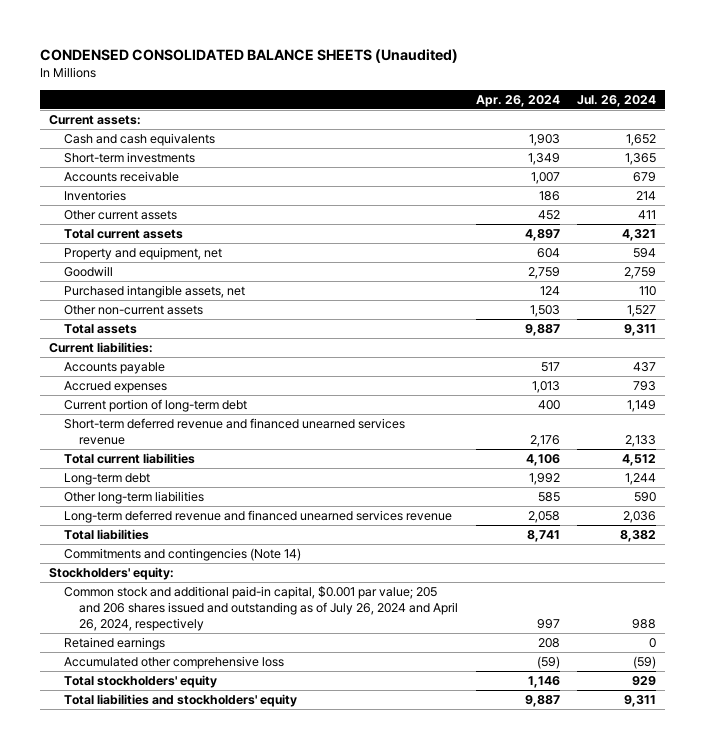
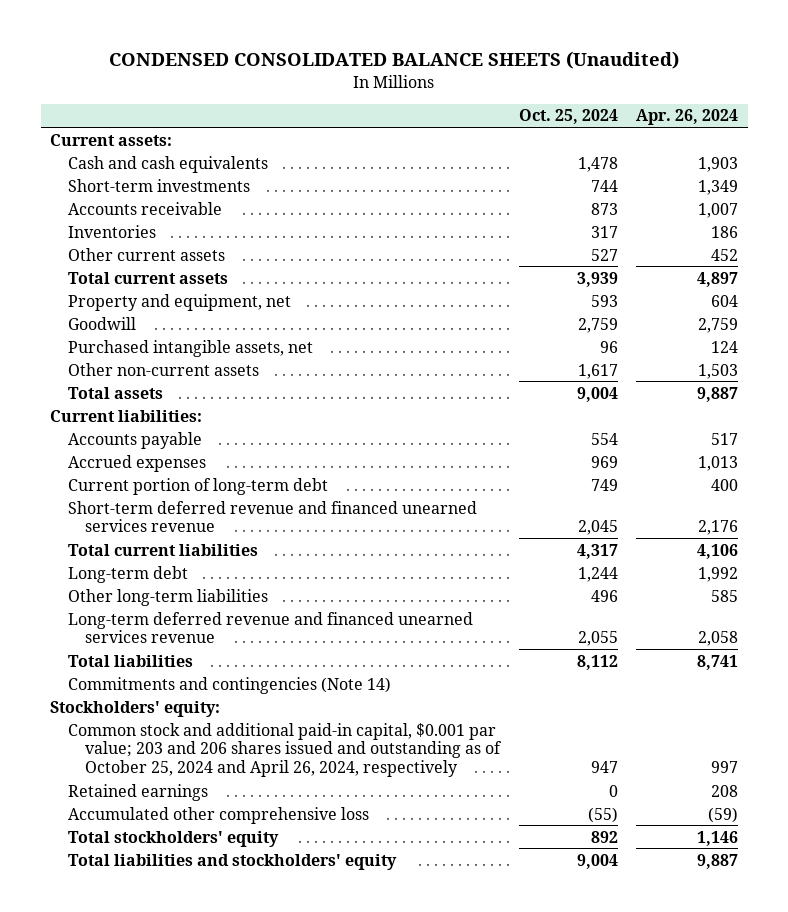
[577,94,657,107] Jul. 26, 2024 -> none
none -> [518,109,618,125] Oct. 25, 2024
[64,586,458,631] Common stock and additional paid-in capital, $0.001 par value; 205 and 206 shares issued and outstanding as of July 26, 2024 and April 26, 2024, respectively -> [67,722,503,777] Common stock and additional paid-in capital, $0.001 par value; 203 and 206 shares issued and outstanding as of October 25, 2024 and April 26, 2024, respectively

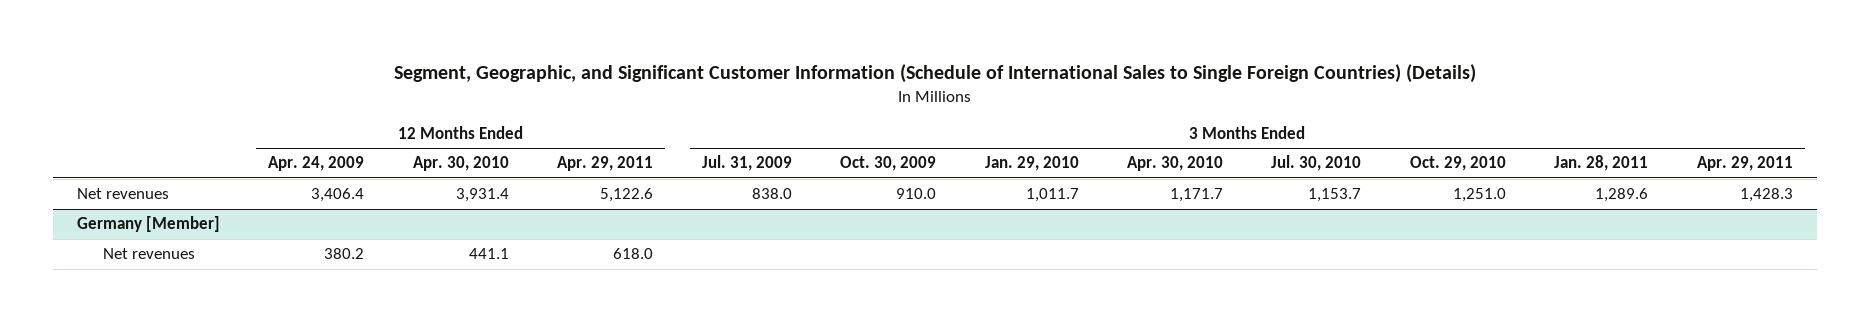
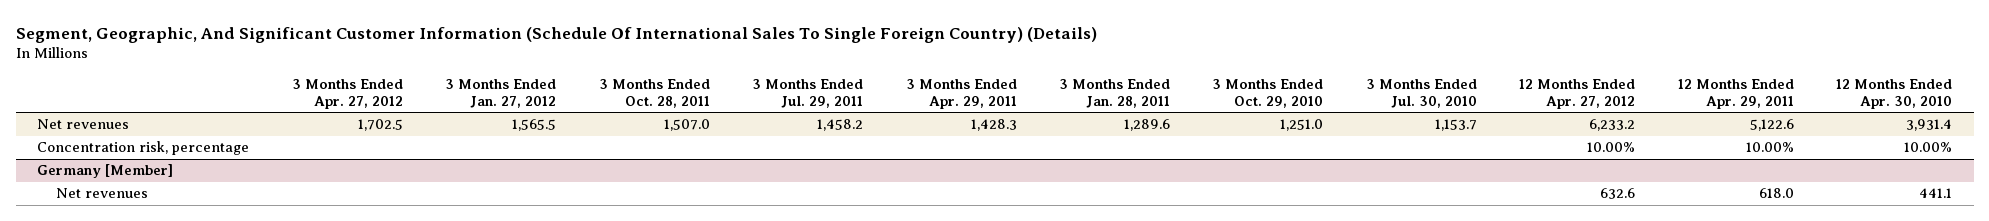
[393,63,1476,83] Segment, Geographic, and Significant Customer Information (Schedule of International Sales to Single Foreign Countries) (Details) -> [15,26,1097,43] Segment, Geographic, And Significant Customer Information (Schedule Of International Sales To Single Foreign Country) (Details)
[268,156,365,172] Apr. 24, 2009 -> none
[701,155,792,172] Jul. 31, 2009 -> none
[840,156,937,172] Oct. 30, 2009 -> none
[984,156,1079,172] Jan. 29, 2010 -> none
[1126,156,1223,172] Apr. 30, 2010 -> none
none -> [291,79,403,110] 3 Months Ended Apr. 27, 2012
none -> [445,79,557,109] 3 Months Ended Jan. 27, 2012
none -> [598,79,710,109] 3 Months Ended Oct. 28, 2011
none -> [752,79,864,109] 3 Months Ended Jul. 29, 2011
none -> [1519,79,1636,110] 12 Months Ended Apr. 27, 2012
none -> [37,141,250,156] Concentration risk, percentage

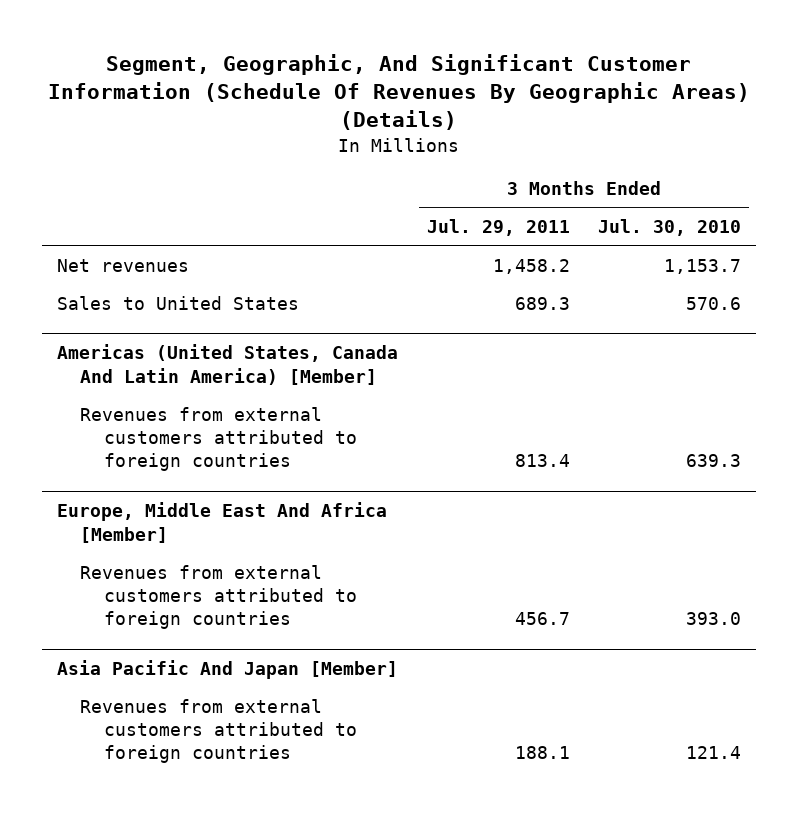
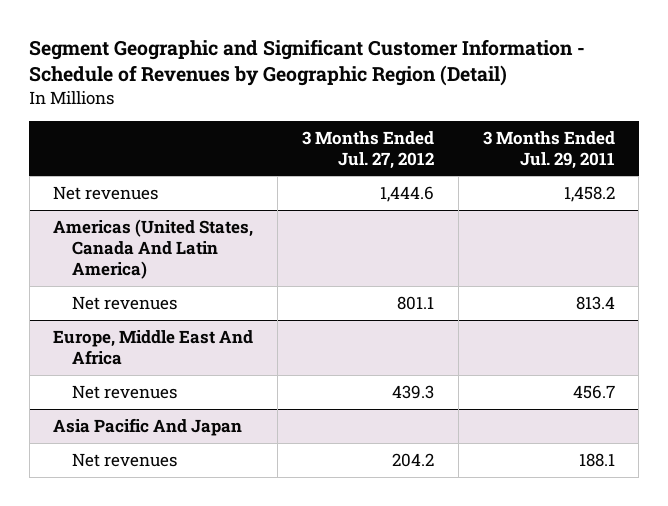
[48,53,751,131] Segment, Geographic, And Significant Customer Information (Schedule Of Revenues By Geographic Areas) (Details) -> [29,39,586,87] Segment Geographic and Significant Customer Information - Schedule of Revenues by Geographic Region (Detail)
[598,219,742,237] Jul. 30, 2010 -> none
none -> [301,130,434,169] 3 Months Ended Jul. 27, 2012
[56,295,299,310] Sales to United States -> none
[56,344,398,385] Americas (United States, Canada And Latin America) [Member] -> [53,218,254,279] Americas (United States, Canada And Latin America)
[80,406,357,472] Revenues from external customers attributed to foreign countries -> [71,295,177,310] Net revenues
[56,502,387,543] Europe, Middle East And Africa [Member] -> [53,329,254,365] Europe, Middle East And Africa
[80,564,357,630] Revenues from external customers attributed to foreign countries -> [71,384,177,399] Net revenues
[56,660,398,680] Asia Pacific And Japan [Member] -> [53,417,243,436] Asia Pacific And Japan
[80,698,357,764] Revenues from external customers attributed to foreign countries -> [71,452,177,467] Net revenues

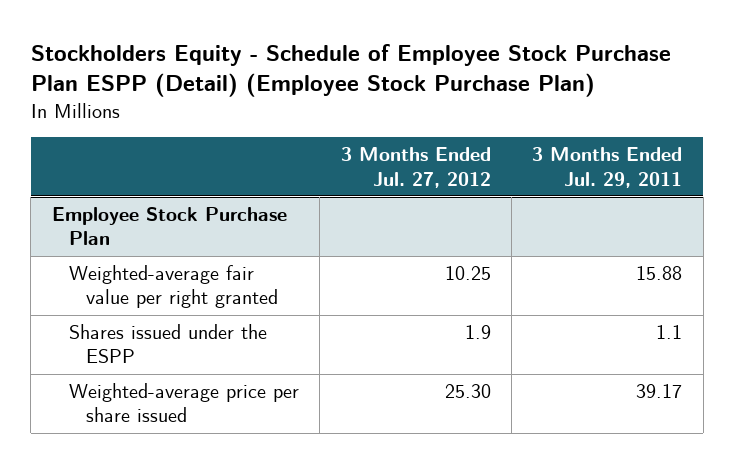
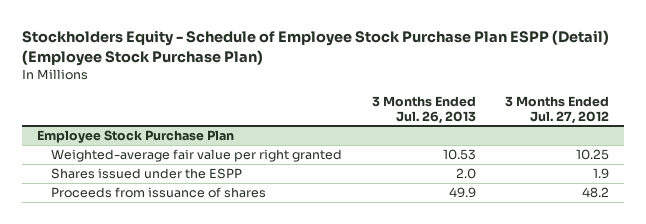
[532,146,683,188] 3 Months Ended Jul. 29, 2011 -> none
none -> [371,95,476,124] 3 Months Ended Jul. 26, 2013
[68,382,299,423] Weighted-average price per share issued -> none
none -> [50,187,266,199] Proceeds from issuance of shares

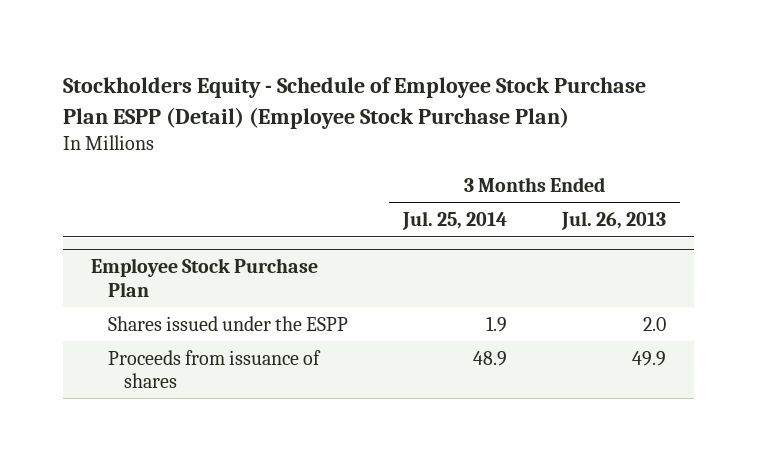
[505,95,610,124] 3 Months Ended Jul. 27, 2012 -> none
none -> [401,211,507,231] Jul. 25, 2014
[50,149,342,163] Weighted-average fair value per right granted -> none

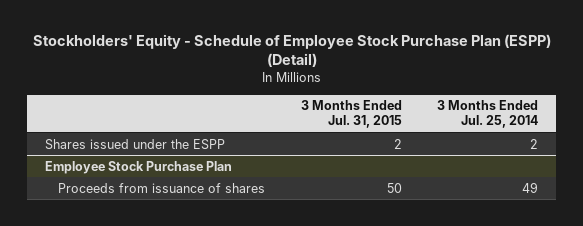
[63,77,647,129] Stockholders Equity - Schedule of Employee Stock Purchase Plan ESPP (Detail) (Employee Stock Purchase Plan) -> [32,34,551,68] Stockholders' Equity - Schedule of Employee Stock Purchase Plan (ESPP) (Detail)
[561,211,667,231] Jul. 26, 2013 -> none
none -> [300,100,402,129] 3 Months Ended Jul. 31, 2015
none -> [44,138,225,150] Shares issued under the ESPP
[107,315,348,331] Shares issued under the ESPP -> none
[472,350,507,366] 48.9 -> [522,181,539,193] 49

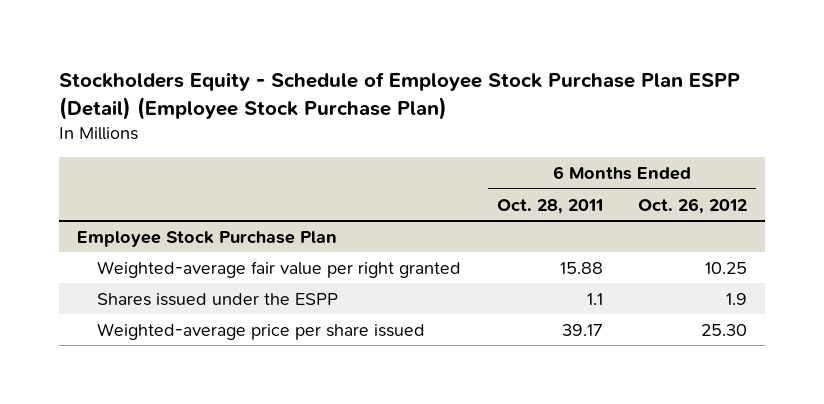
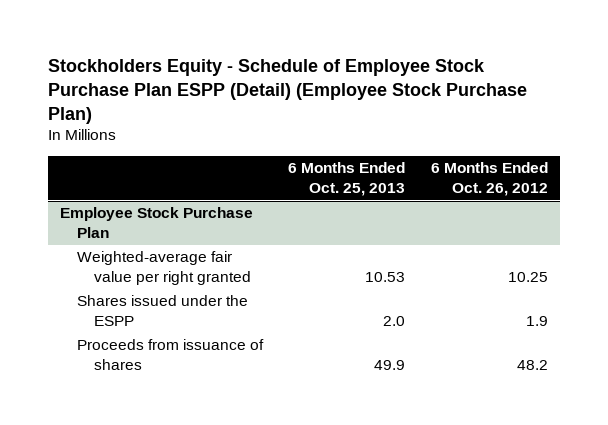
[496,198,603,214] Oct. 28, 2011 -> none
none -> [288,162,406,197] 6 Months Ended Oct. 25, 2013
[97,322,426,340] Weighted-average price per share issued -> none
none -> [77,339,265,371] Proceeds from issuance of shares

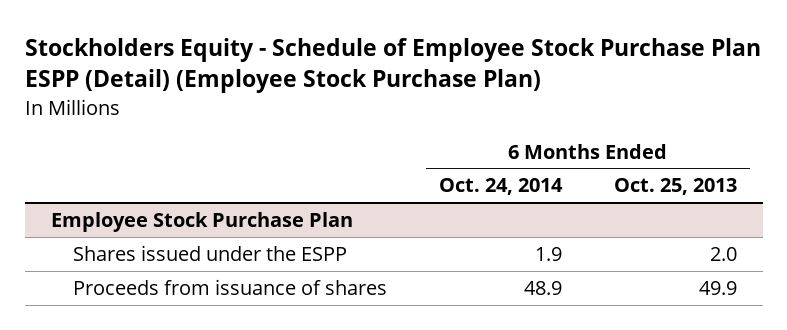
[430,162,548,197] 6 Months Ended Oct. 26, 2012 -> none
none -> [438,178,563,196] Oct. 24, 2014
[77,251,252,286] Weighted-average fair value per right granted -> none

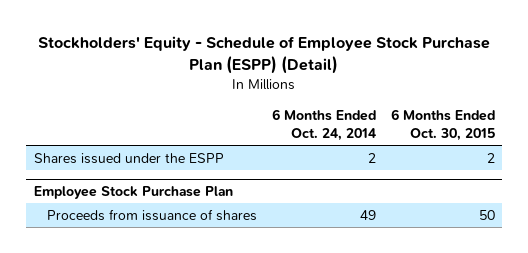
[24,38,761,94] Stockholders Equity - Schedule of Employee Stock Purchase Plan ESPP (Detail) (Employee Stock Purchase Plan) -> [38,36,491,75] Stockholders' Equity - Schedule of Employee Stock Purchase Plan (ESPP) (Detail)
[613,178,737,196] Oct. 25, 2013 -> none
none -> [390,109,495,142] 6 Months Ended Oct. 30, 2015
none -> [33,152,224,164] Shares issued under the ESPP
[72,244,347,261] Shares issued under the ESPP -> none
[523,280,562,295] 48.9 -> [360,209,377,220] 49

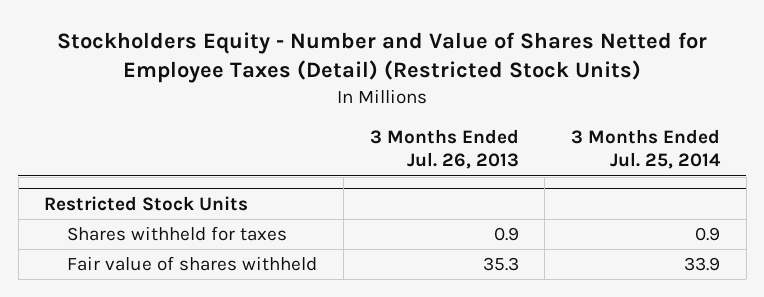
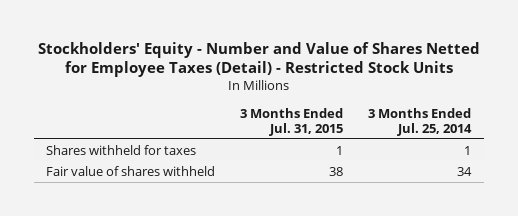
[57,31,708,84] Stockholders Equity - Number and Value of Shares Netted for Employee Taxes (Detail) (Restricted Stock Units) -> [37,41,480,78] Stockholders' Equity - Number and Value of Shares Netted for Employee Taxes (Detail) - Restricted Stock Units
[369,128,519,170] 3 Months Ended Jul. 26, 2013 -> none
none -> [240,107,344,136] 3 Months Ended Jul. 31, 2015
[44,195,249,211] Restricted Stock Units -> none
[695,227,721,242] 0.9 -> [464,146,472,156] 1
[684,257,721,272] 33.9 -> [457,167,473,177] 34

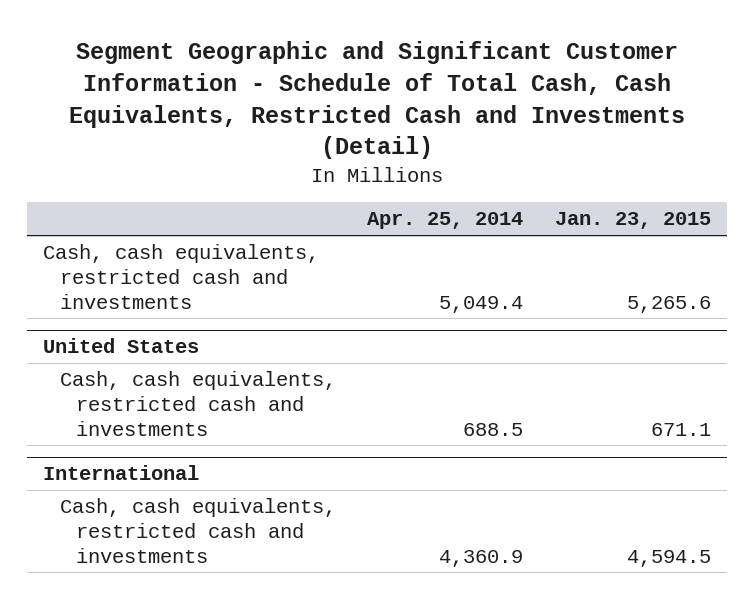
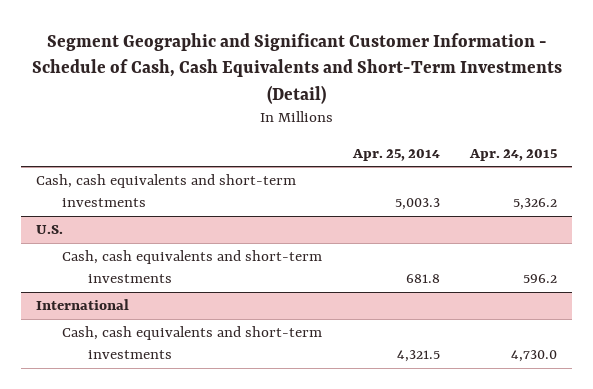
[68,41,685,160] Segment Geographic and Significant Customer Information - Schedule of Total Cash, Cash Equivalents, Restricted Cash and Investments (Detail) -> [31,33,562,104] Segment Geographic and Significant Customer Information - Schedule of Cash, Cash Equivalents and Short-Term Investments (Detail)
[554,212,711,230] Jan. 23, 2015 -> none
none -> [469,148,558,161] Apr. 24, 2015
[43,244,320,309] Cash, cash equivalents, restricted cash and investments -> [36,174,297,208] Cash, cash equivalents and short-term investments
[439,295,524,313] 5,049.4 -> [394,198,440,211] 5,003.3
[43,338,200,354] United States -> [36,225,64,235] U.S.
[59,371,336,436] Cash, cash equivalents, restricted cash and investments -> [62,250,323,284] Cash, cash equivalents and short-term investments
[463,422,524,436] 688.5 -> [405,274,440,284] 681.8
[59,498,336,563] Cash, cash equivalents, restricted cash and investments -> [62,326,323,360] Cash, cash equivalents and short-term investments
[439,549,524,567] 4,360.9 -> [396,350,440,363] 4,321.5

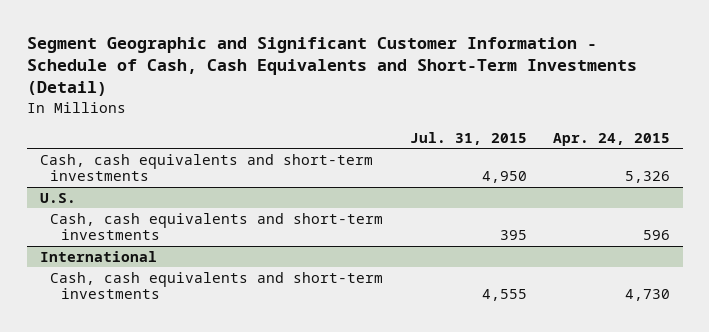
[351,148,440,161] Apr. 25, 2014 -> none
none -> [409,131,527,145] Jul. 31, 2015
[513,198,558,211] 5,326.2 -> [624,171,670,184] 5,326
[523,274,558,284] 596.2 -> [642,230,670,241] 596
[511,350,558,363] 4,730.0 -> [624,289,670,302] 4,730

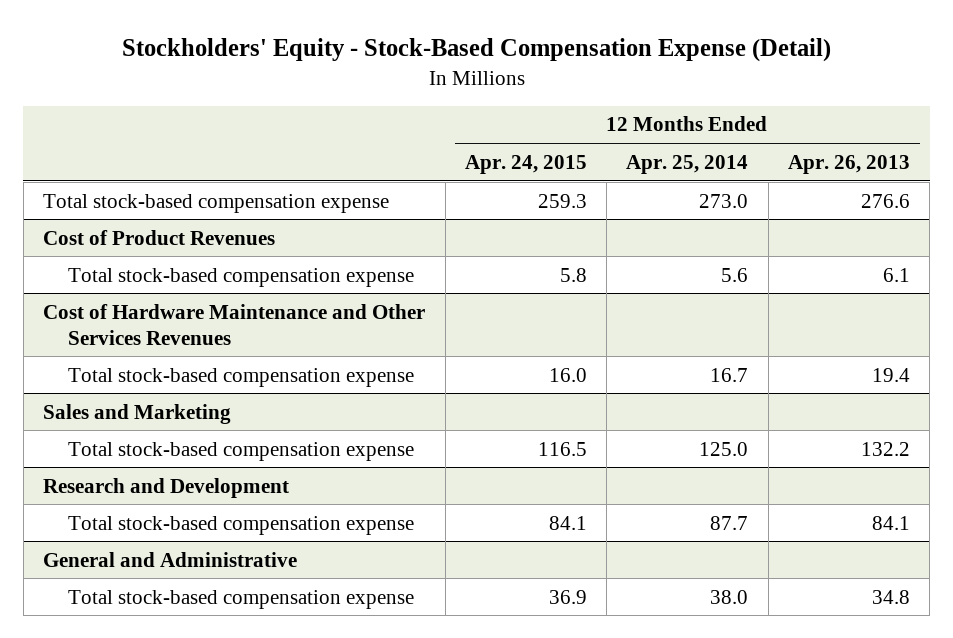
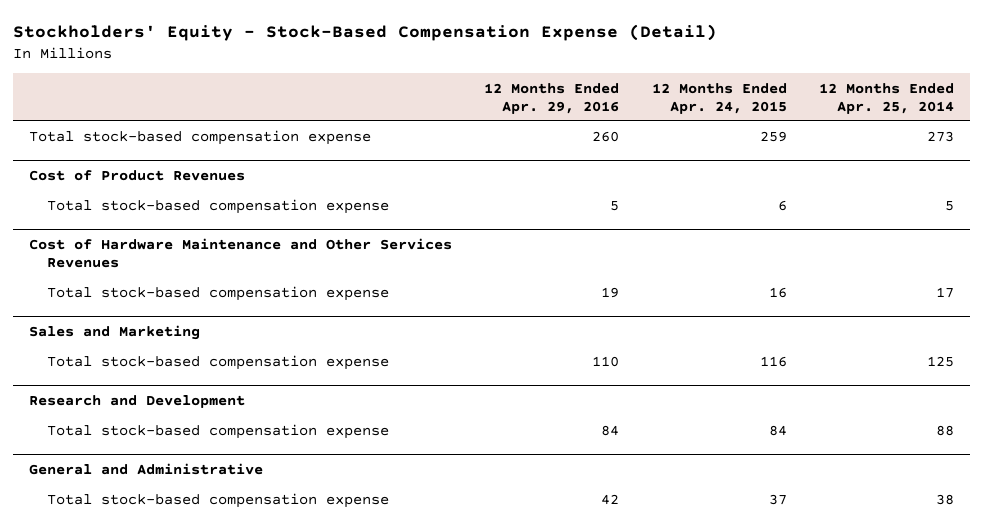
[788,154,911,174] Apr. 26, 2013 -> none
none -> [484,82,620,114] 12 Months Ended Apr. 29, 2016
[537,193,587,208] 259.3 -> [759,131,787,143] 259
[699,193,749,208] 273.0 -> [927,131,955,143] 273
[559,267,587,282] 5.8 -> [777,200,787,212] 6
[721,267,749,282] 5.6 -> [945,201,955,212] 5
[548,367,587,382] 16.0 -> [768,287,787,299] 16
[710,367,749,382] 16.7 -> [936,287,955,299] 17
[537,441,587,456] 116.5 -> [759,356,787,368] 116
[699,441,749,456] 125.0 -> [927,356,955,368] 125
[548,515,587,530] 84.1 -> [768,425,787,437] 84
[710,515,749,530] 87.7 -> [936,425,955,437] 88
[548,589,587,604] 36.9 -> [768,494,787,506] 37
[710,589,749,604] 38.0 -> [936,494,955,506] 38

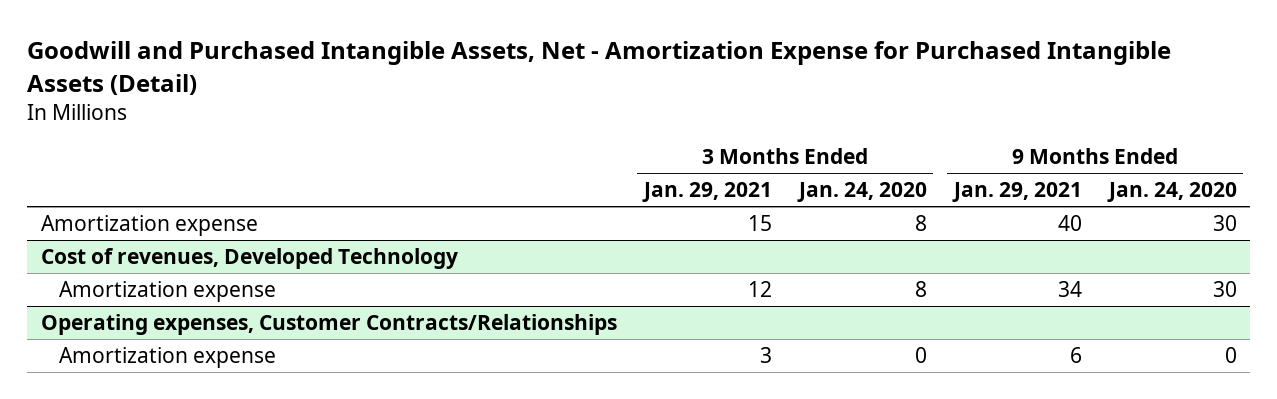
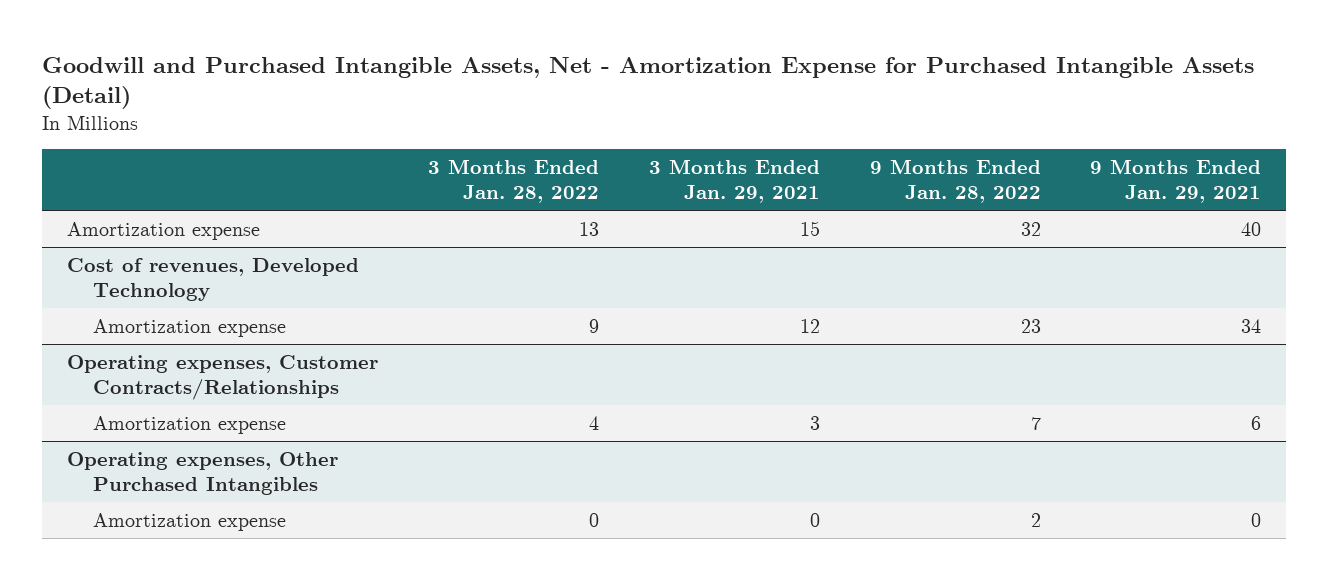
[796,182,927,203] Jan. 24, 2020 -> none
[1106,182,1237,203] Jan. 24, 2020 -> none
none -> [427,159,599,203] 3 Months Ended Jan. 28, 2022
none -> [869,159,1041,203] 9 Months Ended Jan. 28, 2022
none -> [67,451,339,495] Operating expenses, Other Purchased Intangibles
none -> [93,512,287,531] Amortization expense

